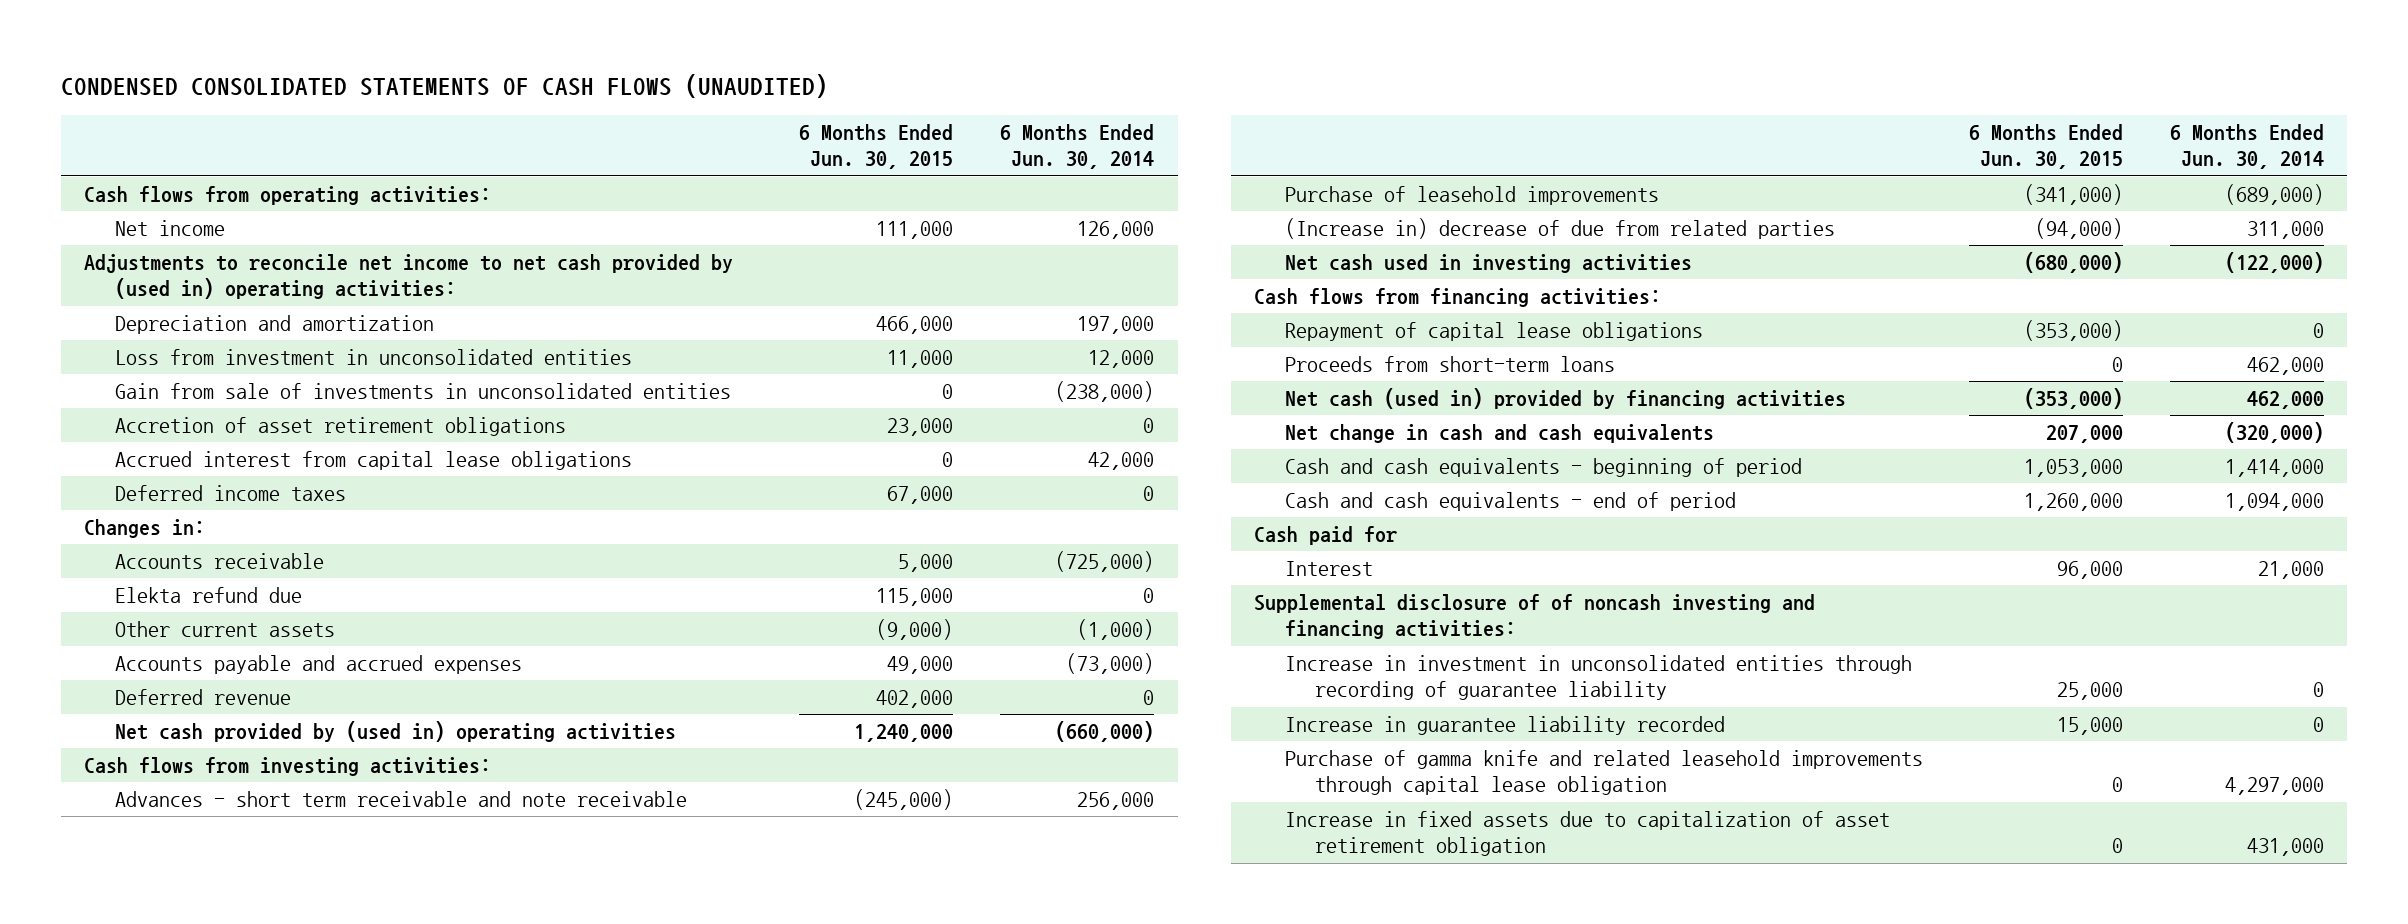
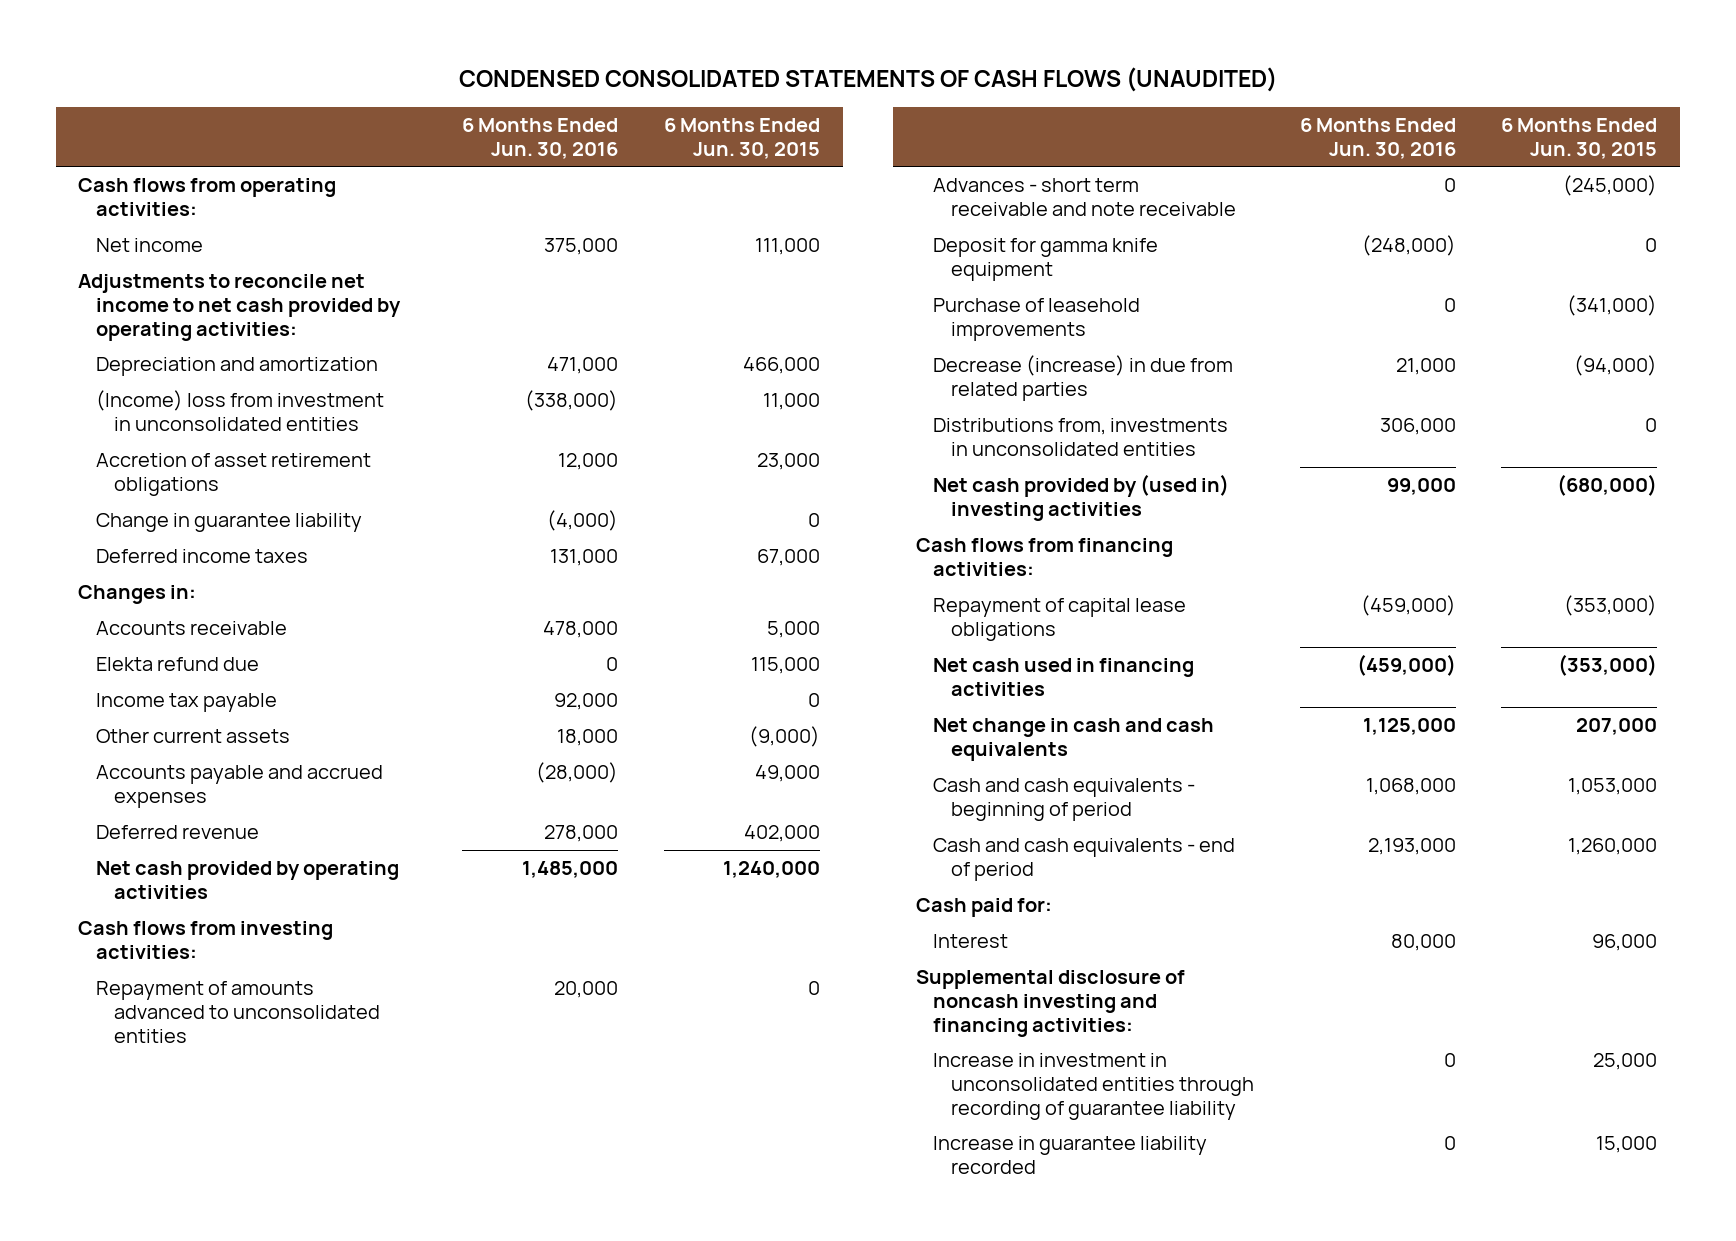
[1000,124,1155,170] 6 Months Ended Jun. 30, 2014 -> none
none -> [462,117,619,159] 6 Months Ended Jun. 30, 2016
[84,254,734,300] Adjustments to reconcile net income to net cash provided by (used in) operating activities: -> [78,274,402,341] Adjustments to reconcile net income to net cash provided by operating activities:
[114,383,731,400] Gain from sale of investments in unconsolidated entities -> none
[114,349,632,366] Loss from investment in unconsolidated entities -> [96,390,385,431] (Income) loss from investment in unconsolidated entities
[114,451,632,471] Accrued interest from capital lease obligations -> none
none -> [96,513,363,533] Change in guarantee liability
none -> [96,693,278,713] Income tax payable
[114,721,676,743] Net cash provided by (used in) operating activities -> [96,861,400,899] Net cash provided by operating activities
none -> [96,981,380,1043] Repayment of amounts advanced to unconsolidated entities
none -> [933,238,1159,281] Deposit for gamma knife equipment
[1284,218,1835,240] (Increase in) decrease of due from related parties -> [933,355,1234,401] Decrease (increase) in due from related parties
none -> [933,418,1229,456] Distributions from, investments in unconsolidated entities
[1284,254,1692,274] Net cash used in investing activities -> [933,474,1230,521] Net cash provided by (used in) investing activities
[1284,356,1615,373] Proceeds from short-term loans -> none
[1284,388,1846,410] Net cash (used in) provided by financing activities -> [933,658,1195,696] Net cash used in financing activities
[1254,526,1398,546] Cash paid for -> [915,898,1052,918] Cash paid for:
[1254,594,1816,640] Supplemental disclosure of of noncash investing and financing activities: -> [915,970,1185,1037] Supplemental disclosure of noncash investing and financing activities:
[1284,750,1923,796] Purchase of gamma knife and related leasehold improvements through capital lease obligation -> none
[1284,811,1890,857] Increase in fixed assets due to capitalization of asset retirement obligation -> none

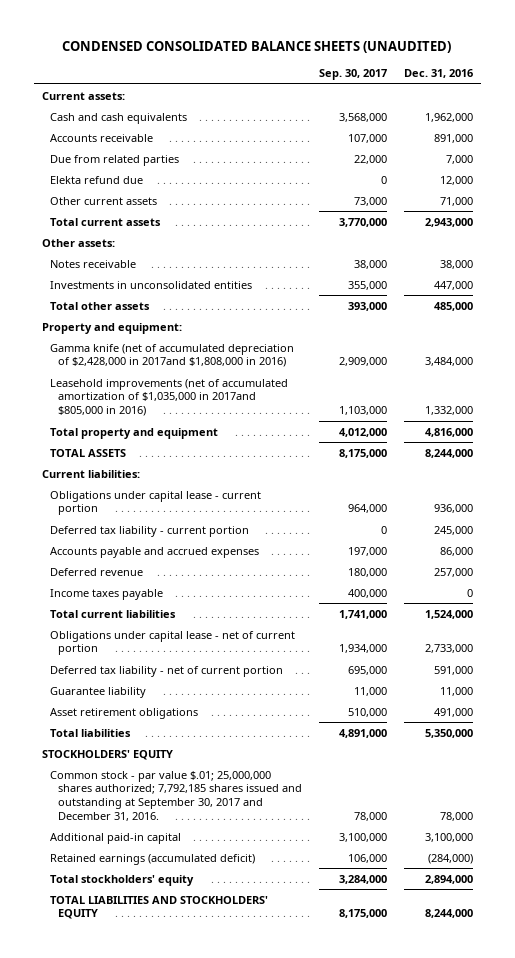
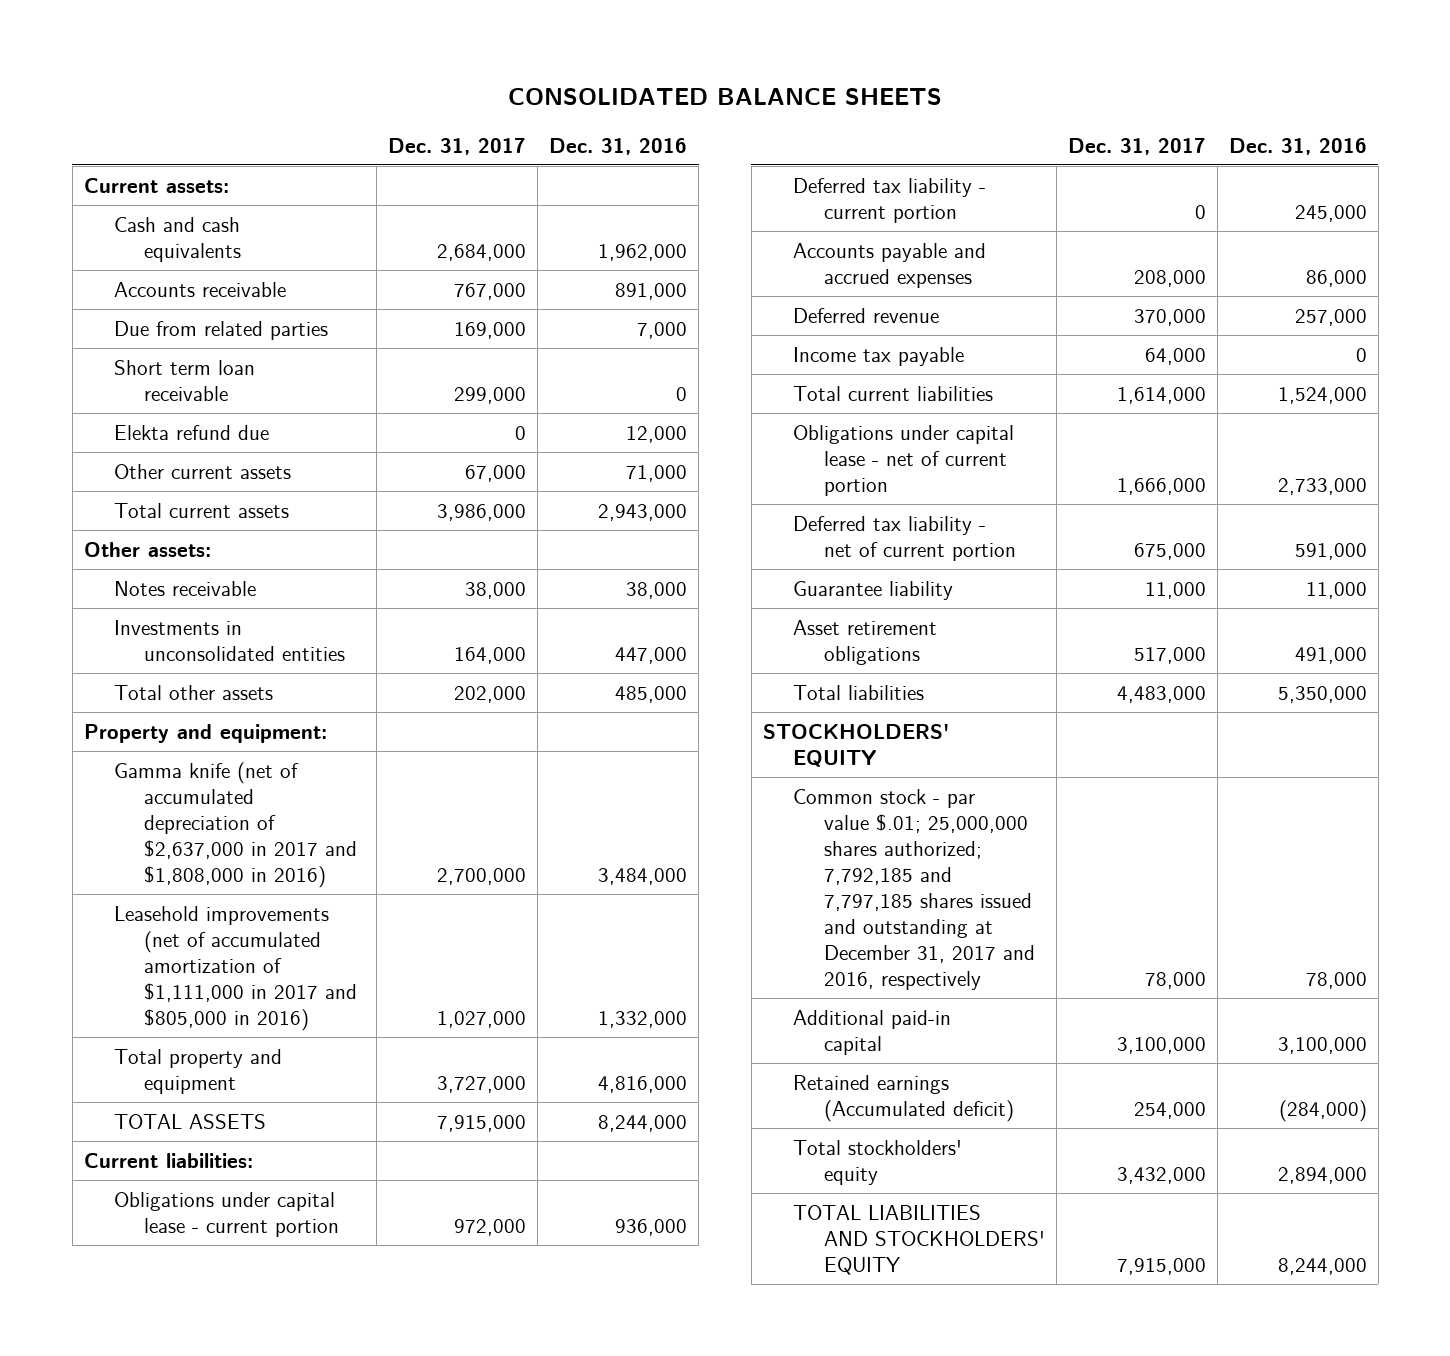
[62,41,452,54] CONDENSED CONSOLIDATED BALANCE SHEETS (UNAUDITED) -> [508,87,943,105] CONSOLIDATED BALANCE SHEETS
[318,69,387,81] Sep. 30, 2017 -> none
none -> [388,137,527,155] Dec. 31, 2017
none -> [113,359,255,402] Short term loan receivable
[50,343,295,368] Gamma knife (net of accumulated depreciation of $2,428,000 in 2017and $1,808,000 in 2016) -> [113,761,358,889] Gamma knife (net of accumulated depreciation of $2,637,000 in 2017 and $1,808,000 in 2016)
[50,378,289,417] Leasehold improvements (net of accumulated amortization of $1,035,000 in 2017and $805,000 in 2016) -> [113,905,358,1032] Leasehold improvements (net of accumulated amortization of $1,111,000 in 2017 and $805,000 in 2016)
[50,588,164,600] Income taxes payable -> [793,346,965,366] Income tax payable
[50,770,303,821] Common stock - par value $.01; 25,000,000 shares authorized; 7,792,185 shares issued and outstanding at September 30, 2017 and December 31, 2016. -> [793,788,1035,991] Common stock - par value $.01; 25,000,000 shares authorized; 7,792,185 and 7,797,185 shares issued and outstanding at December 31, 2017 and 2016, respectively
[50,853,256,865] Retained earnings (accumulated deficit) -> [793,1074,1014,1123] Retained earnings (Accumulated deficit)

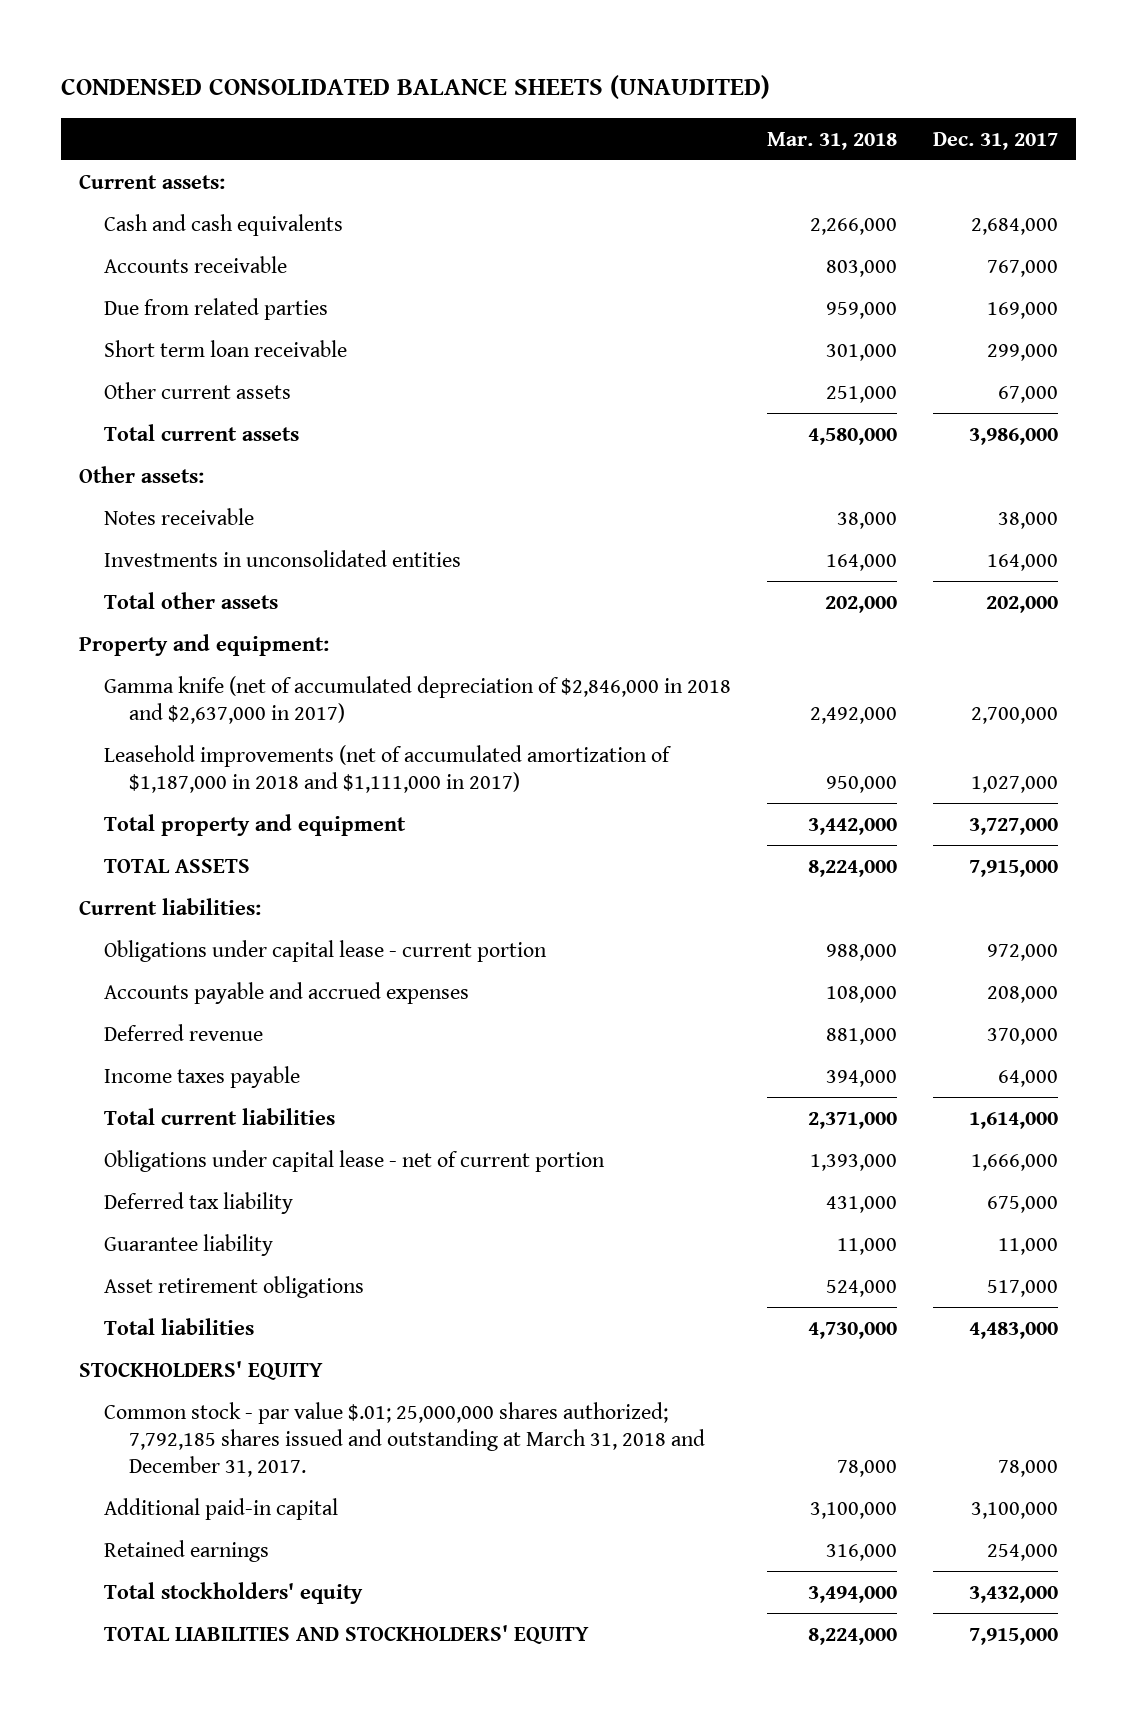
[508,87,943,105] CONSOLIDATED BALANCE SHEETS -> [60,75,770,100] CONDENSED CONSOLIDATED BALANCE SHEETS (UNAUDITED)
[549,137,688,155] Dec. 31, 2016 -> none
none -> [766,131,897,150] Mar. 31, 2018
[113,424,269,440] Elekta refund due -> none
[113,761,358,889] Gamma knife (net of accumulated depreciation of $2,637,000 in 2017 and $1,808,000 in 2016) -> [103,675,731,724] Gamma knife (net of accumulated depreciation of $2,846,000 in 2018 and $2,637,000 in 2017)
[113,905,358,1032] Leasehold improvements (net of accumulated amortization of $1,111,000 in 2017 and $805,000 in 2016) -> [103,744,672,793] Leasehold improvements (net of accumulated amortization of $1,187,000 in 2018 and $1,111,000 in 2017)
[793,177,987,224] Deferred tax liability - current portion -> none
[793,346,965,366] Income tax payable -> [103,1065,300,1088] Income taxes payable
[793,515,1016,562] Deferred tax liability - net of current portion -> [103,1191,293,1214] Deferred tax liability
[793,788,1035,991] Common stock - par value $.01; 25,000,000 shares authorized; 7,792,185 and 7,797,185 shares issued and outstanding at December 31, 2017 and 2016, respectively -> [103,1401,705,1477] Common stock - par value $.01; 25,000,000 shares authorized; 7,792,185 shares issued and outstanding at March 31, 2018 and December 31, 2017.
[793,1074,1014,1123] Retained earnings (Accumulated deficit) -> [103,1539,269,1562] Retained earnings

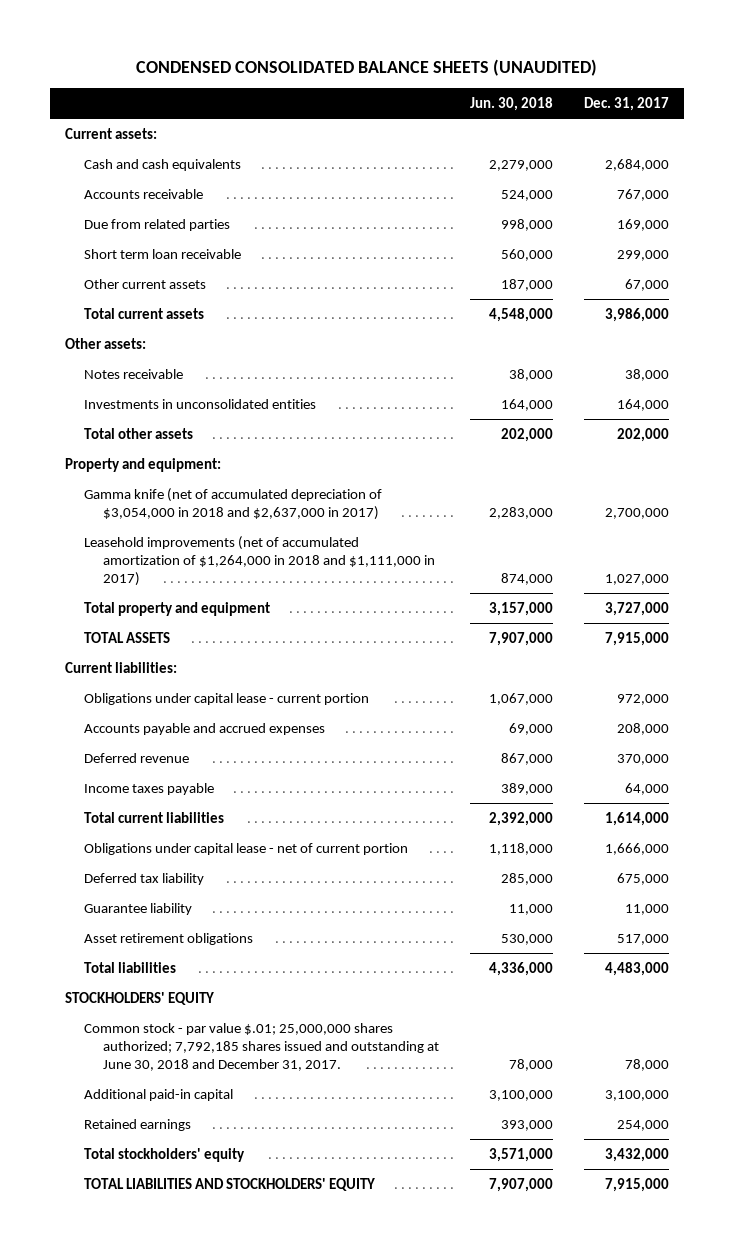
[766,131,897,150] Mar. 31, 2018 -> none
none -> [469,97,553,112] Jun. 30, 2018
[103,675,731,724] Gamma knife (net of accumulated depreciation of $2,846,000 in 2018 and $2,637,000 in 2017) -> [84,487,383,521] Gamma knife (net of accumulated depreciation of $3,054,000 in 2018 and $2,637,000 in 2017)
[103,744,672,793] Leasehold improvements (net of accumulated amortization of $1,187,000 in 2018 and $1,111,000 in 2017) -> [84,535,435,587] Leasehold improvements (net of accumulated amortization of $1,264,000 in 2018 and $1,111,000 in 2017)
[103,1401,705,1477] Common stock - par value $.01; 25,000,000 shares authorized; 7,792,185 shares issued and outstanding at March 31, 2018 and December 31, 2017. -> [84,1022,439,1072] Common stock - par value $.01; 25,000,000 shares authorized; 7,792,185 shares issued and outstanding at June 30, 2018 and December 31, 2017.

